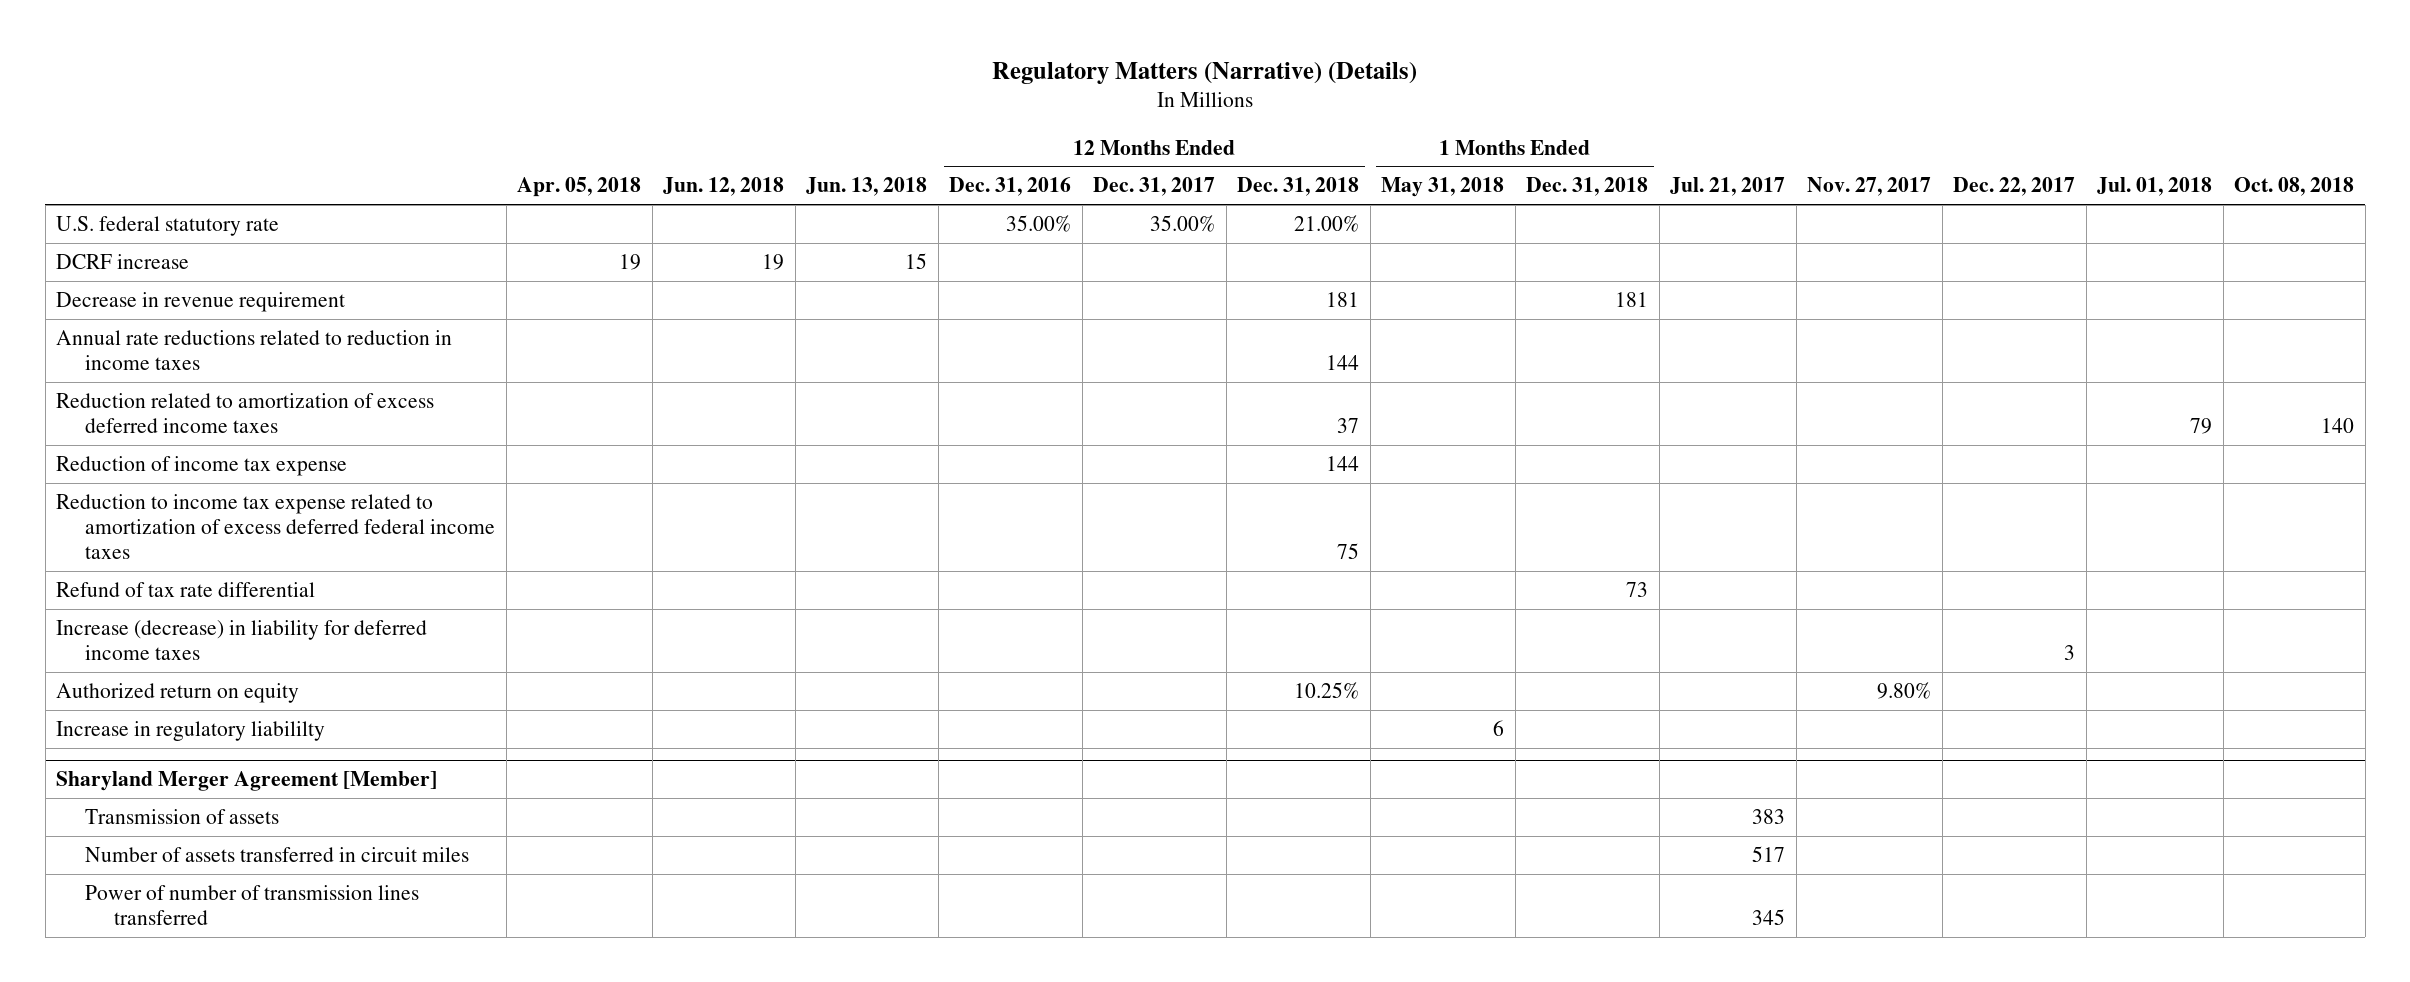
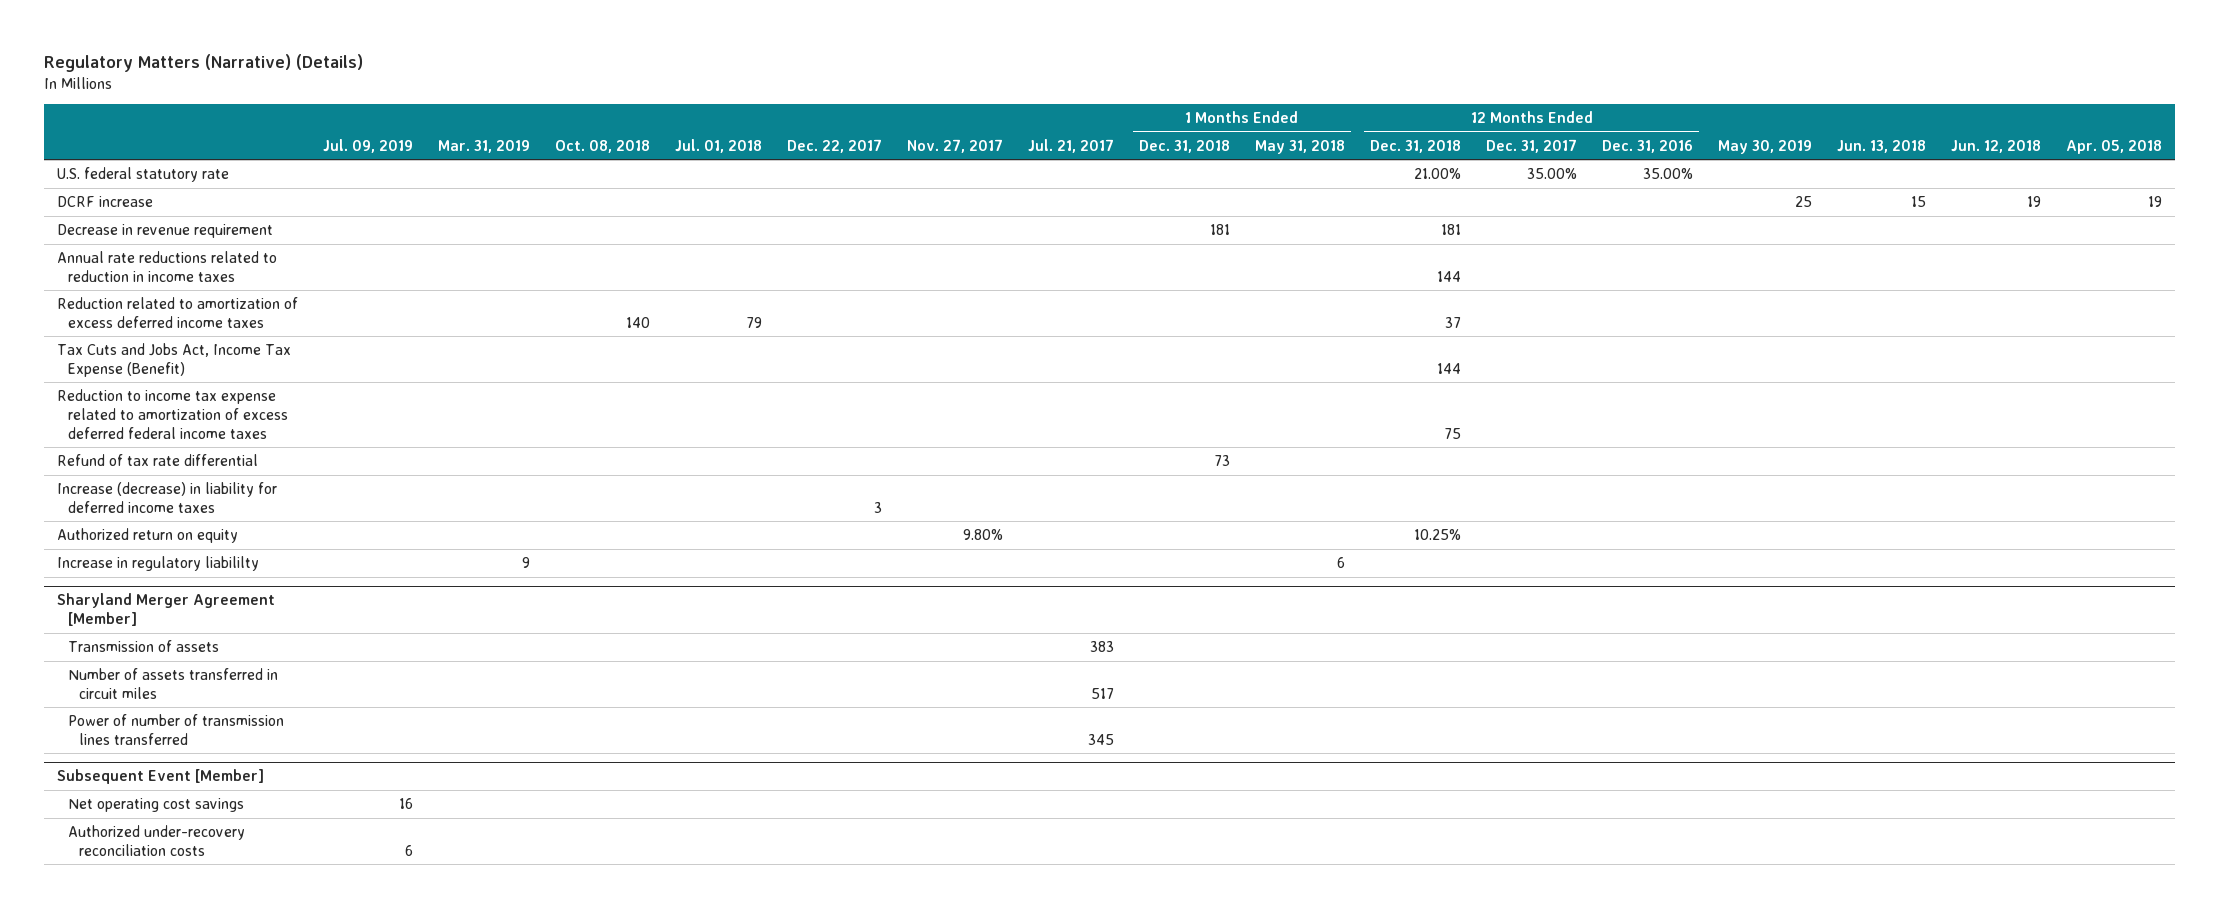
none -> [322,138,413,153] Jul. 09, 2019
none -> [437,139,530,153] Mar. 31, 2019
none -> [1718,139,1813,154] May 30, 2019
[56,455,348,476] Reduction of income tax expense -> [56,342,291,377] Tax Cuts and Jobs Act, Income Tax Expense (Benefit)
none -> [56,769,264,785] Subsequent Event [Member]
none -> [67,797,244,812] Net operating cost savings
none -> [67,824,245,856] Authorized under-recovery reconciliation costs

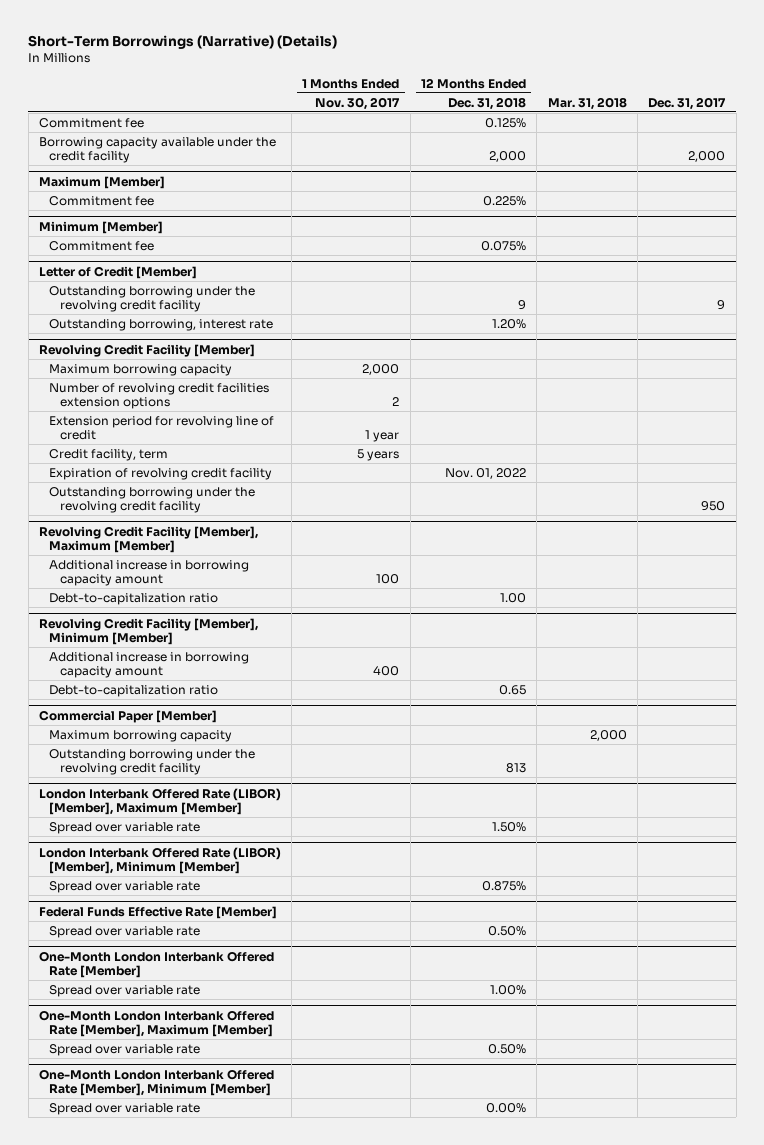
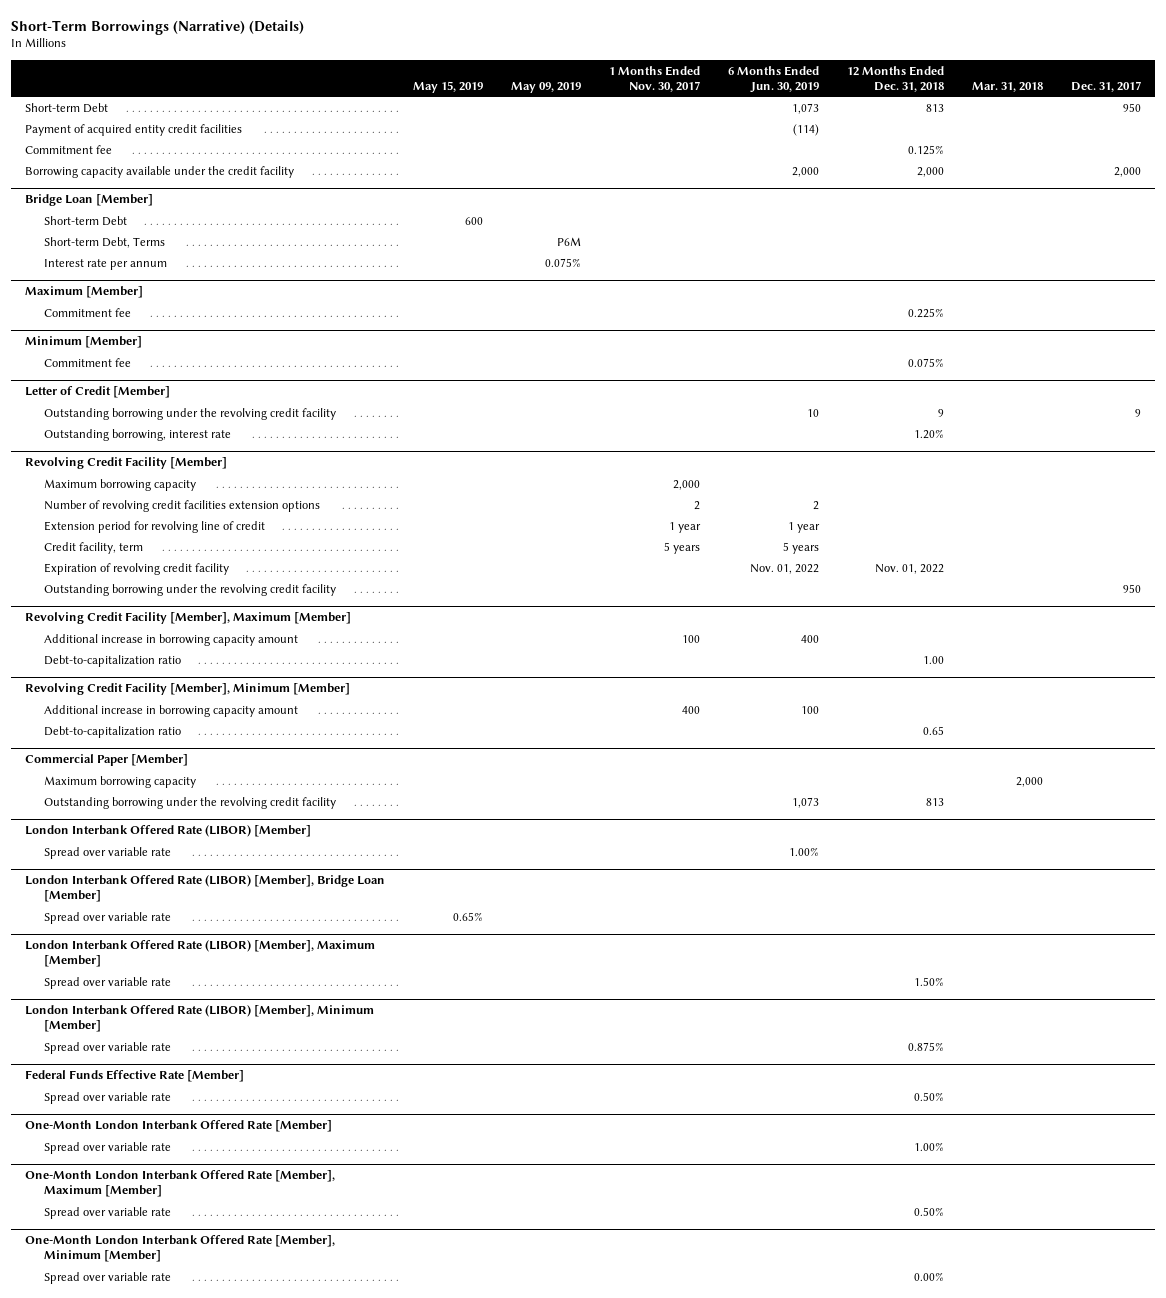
none -> [413,80,484,93] May 15, 2019
none -> [511,81,582,93] May 09, 2019
none -> [727,65,819,93] 6 Months Ended Jun. 30, 2019
none -> [25,102,109,113] Short-term Debt
none -> [25,123,243,136] Payment of acquired entity credit facilities
none -> [25,194,154,207] Bridge Loan [Member]
none -> [44,215,128,226] Short-term Debt
none -> [44,236,166,248] Short-term Debt, Terms
none -> [44,258,168,270] Interest rate per annum
none -> [25,825,312,838] London Interbank Offered Rate (LIBOR) [Member]
none -> [44,846,172,859] Spread over variable rate
none -> [25,875,386,903] London Interbank Offered Rate (LIBOR) [Member], Bridge Loan [Member]
none -> [44,911,172,924] Spread over variable rate

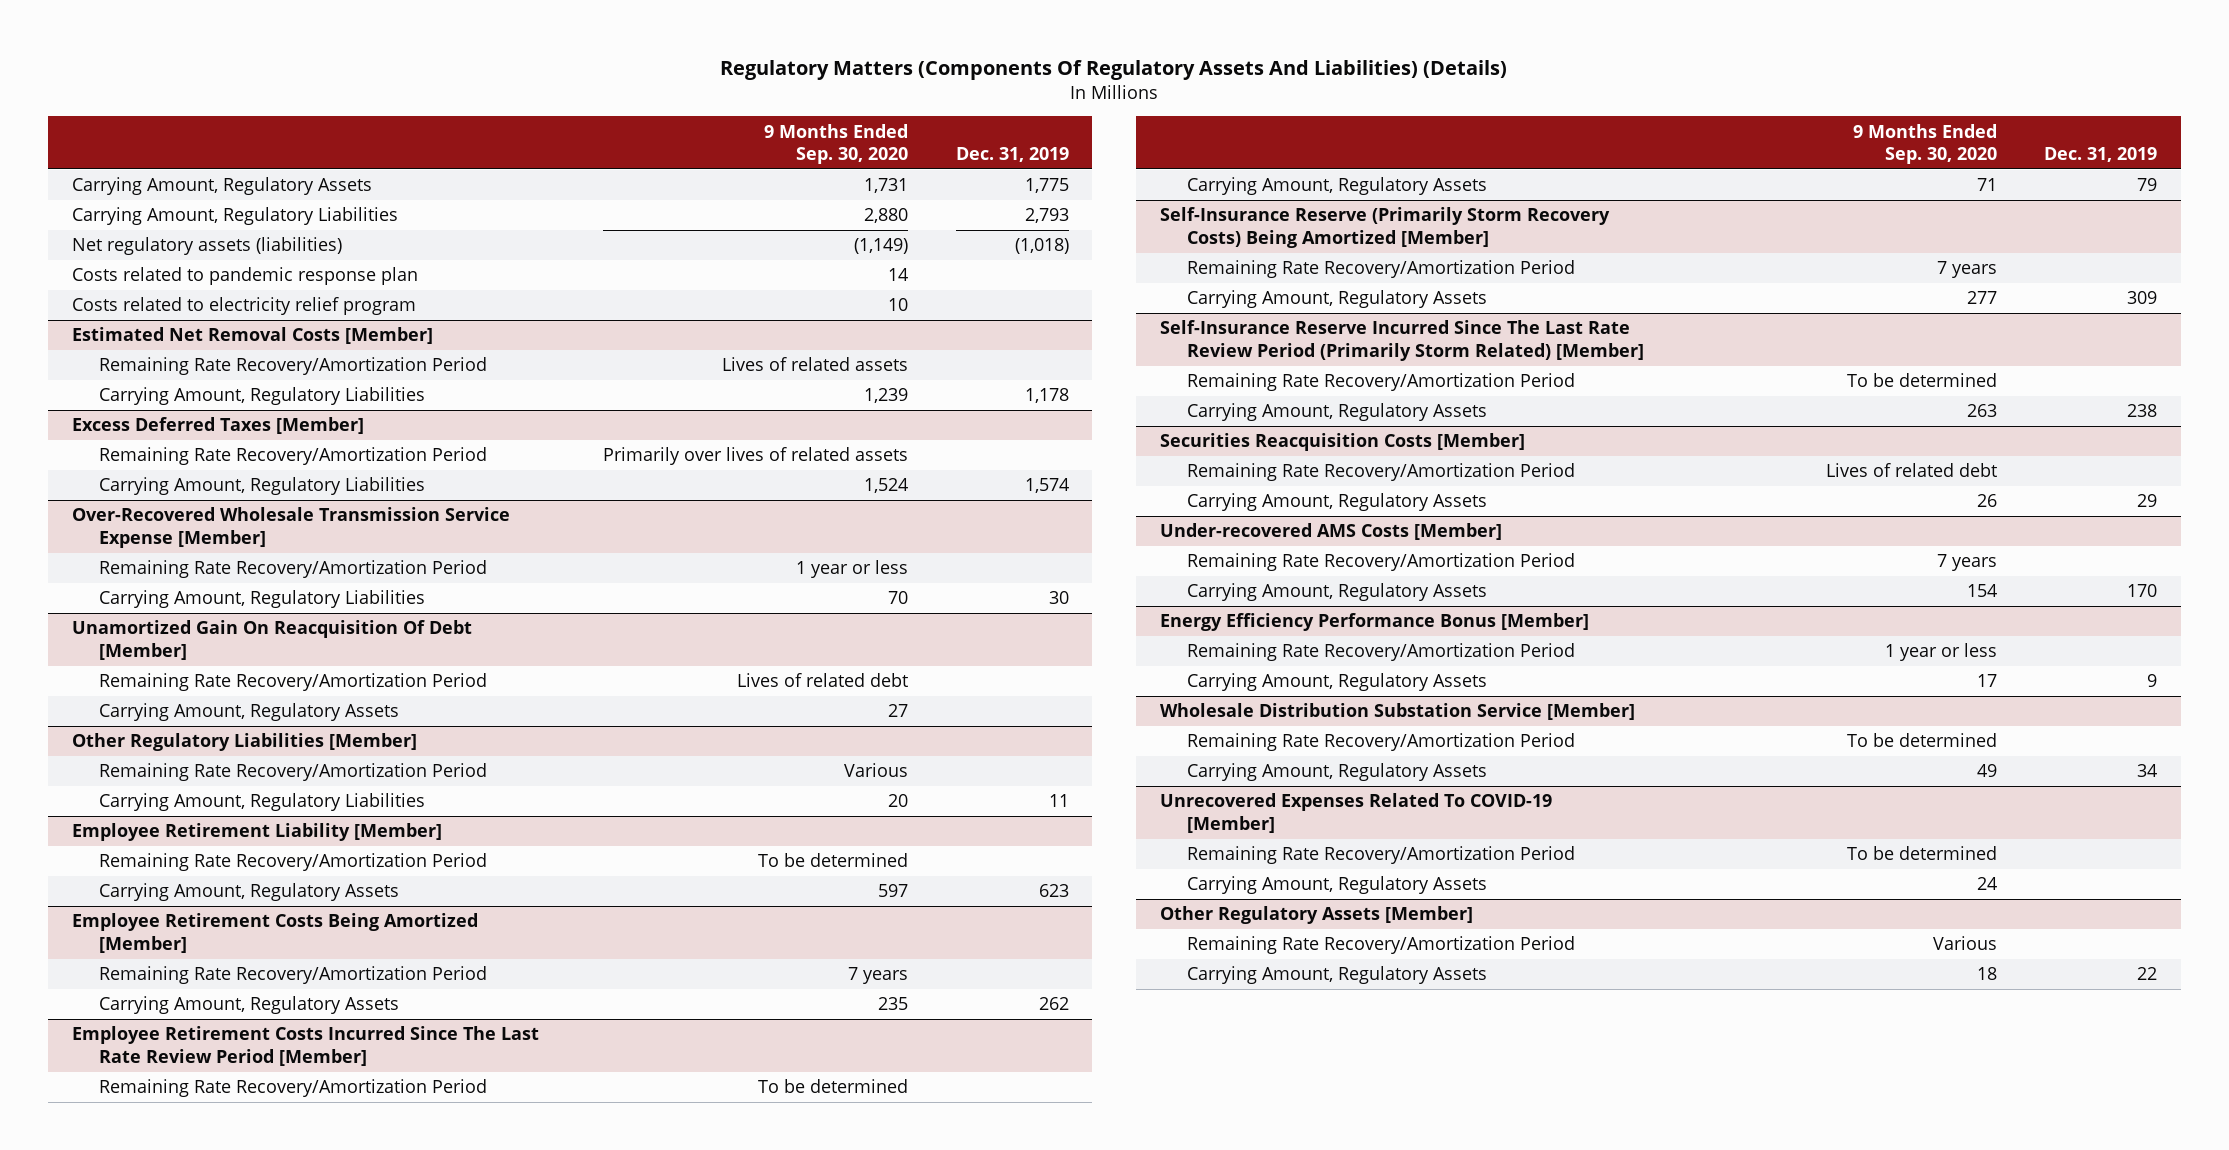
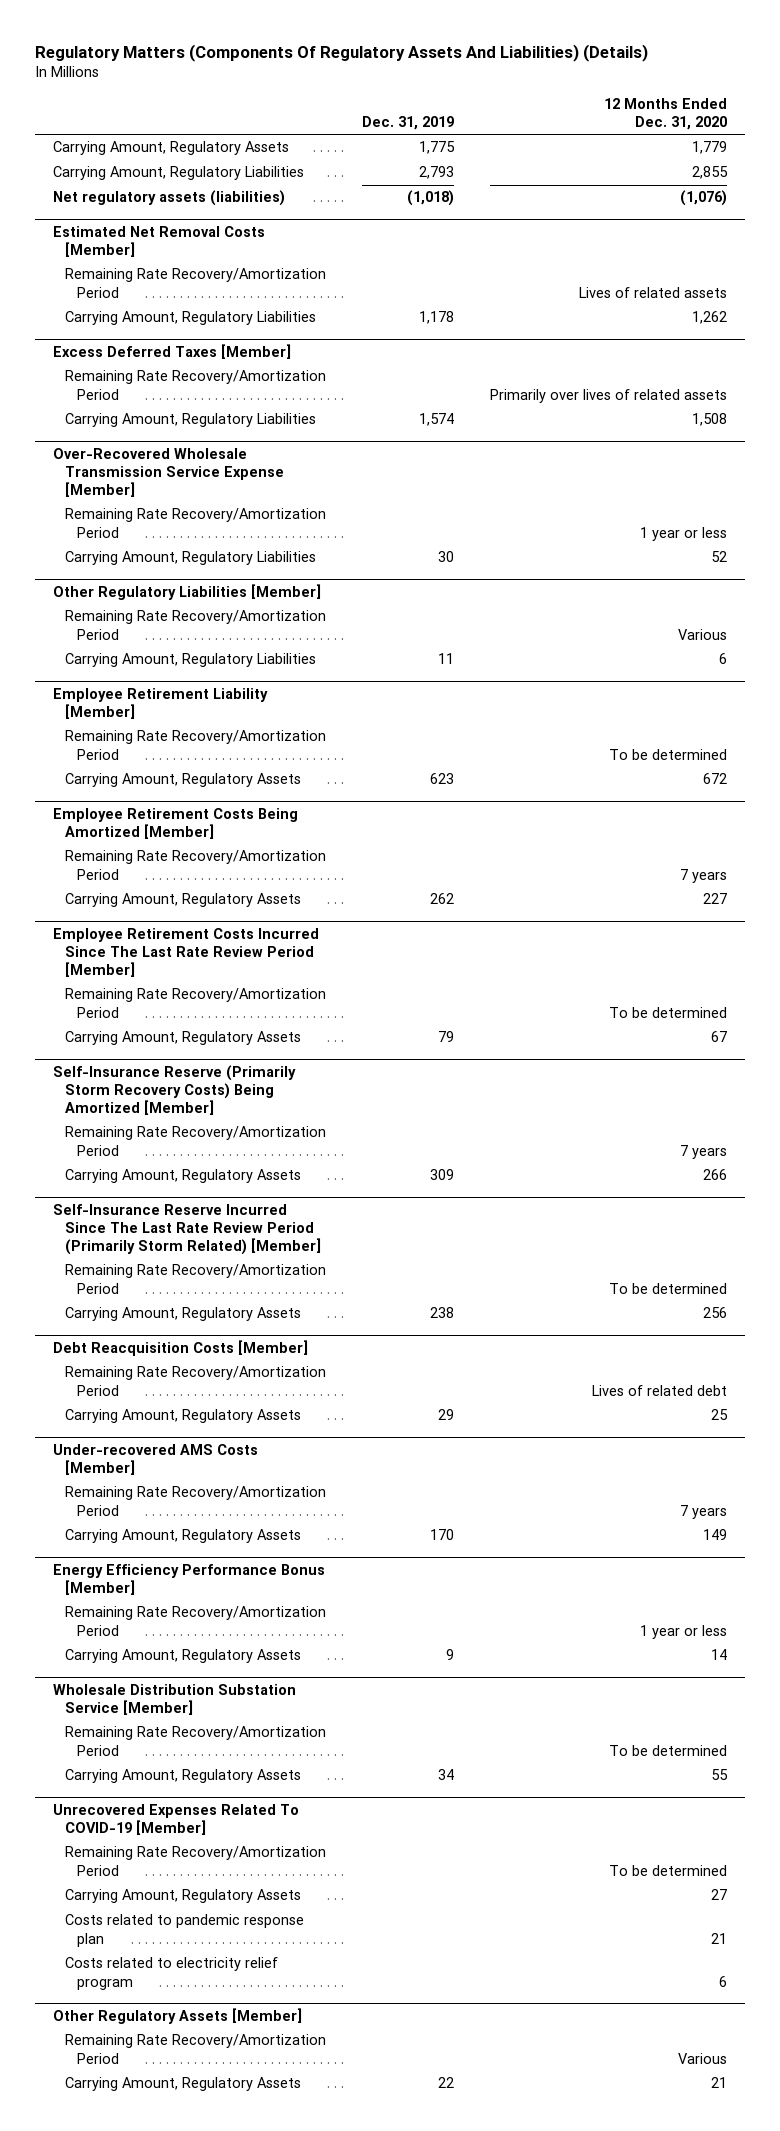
[764,123,909,165] 9 Months Ended Sep. 30, 2020 -> none
none -> [603,97,727,131] 12 Months Ended Dec. 31, 2020
[71,267,418,286] Costs related to pandemic response plan -> none
[71,297,416,316] Costs related to electricity relief program -> none
[71,620,472,660] Unamortized Gain On Reacquisition Of Debt [Member] -> none
[98,673,487,692] Remaining Rate Recovery/Amortization Period -> none
[98,703,399,722] Carrying Amount, Regulatory Assets -> none
[1160,433,1526,452] Securities Reacquisition Costs [Member] -> [53,1339,309,1356] Debt Reacquisition Costs [Member]
none -> [64,1914,304,1947] Costs related to pandemic response plan
none -> [64,1957,278,1990] Costs related to electricity relief program

